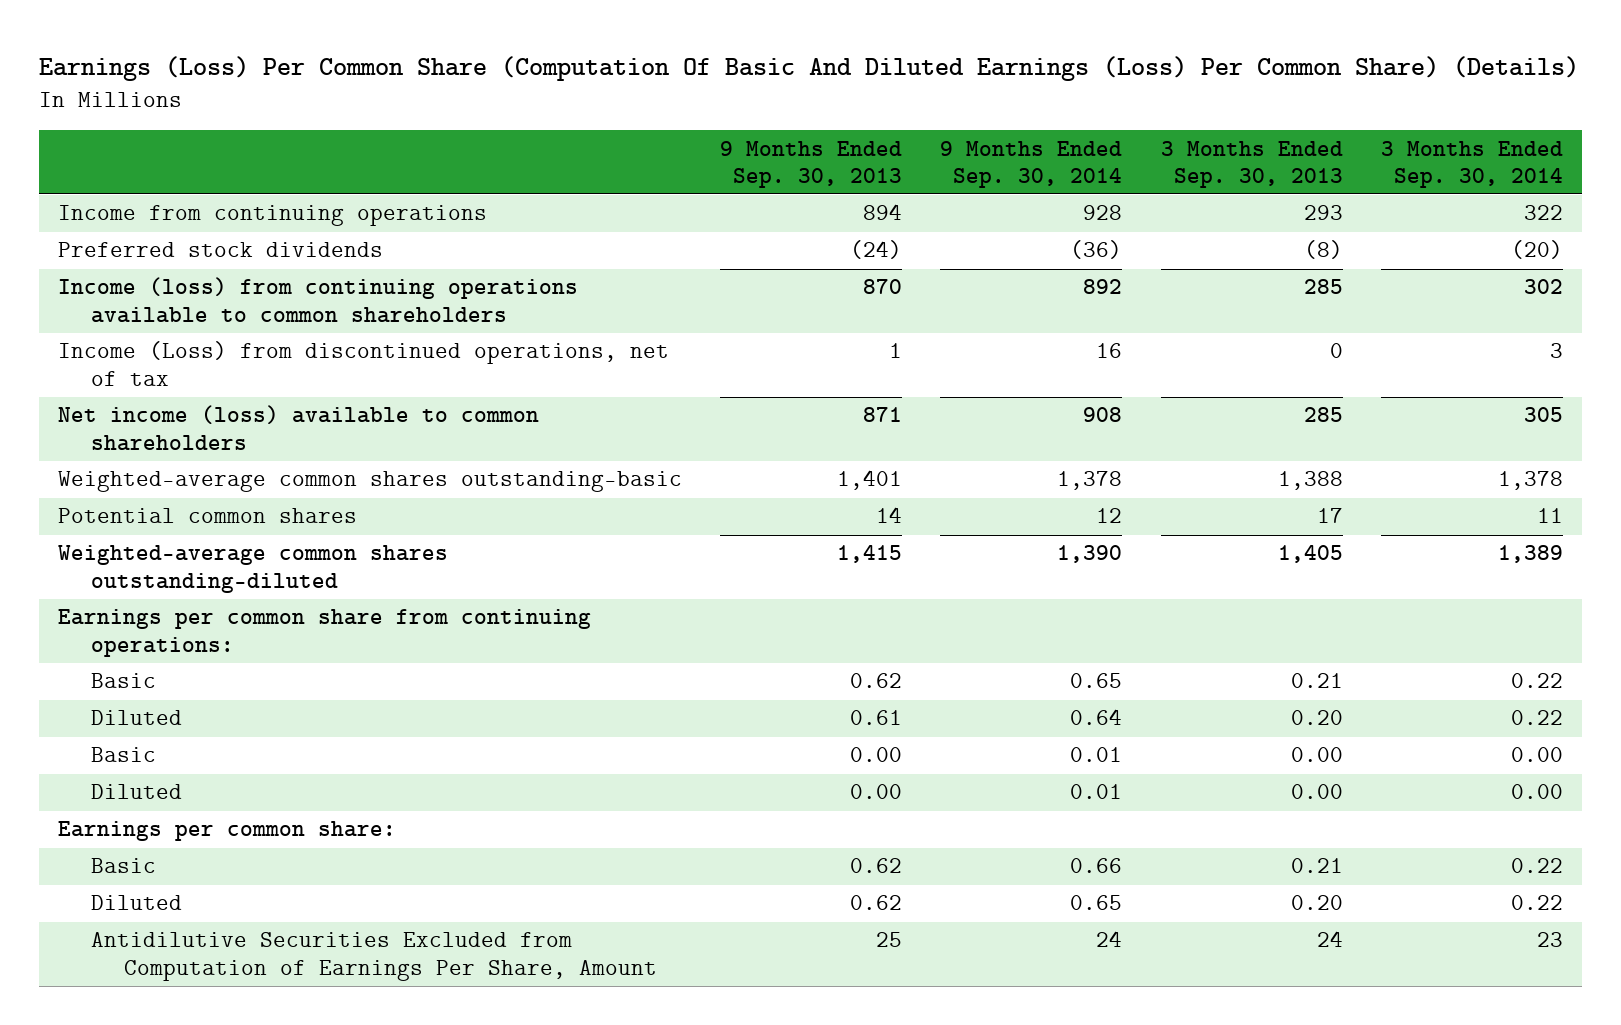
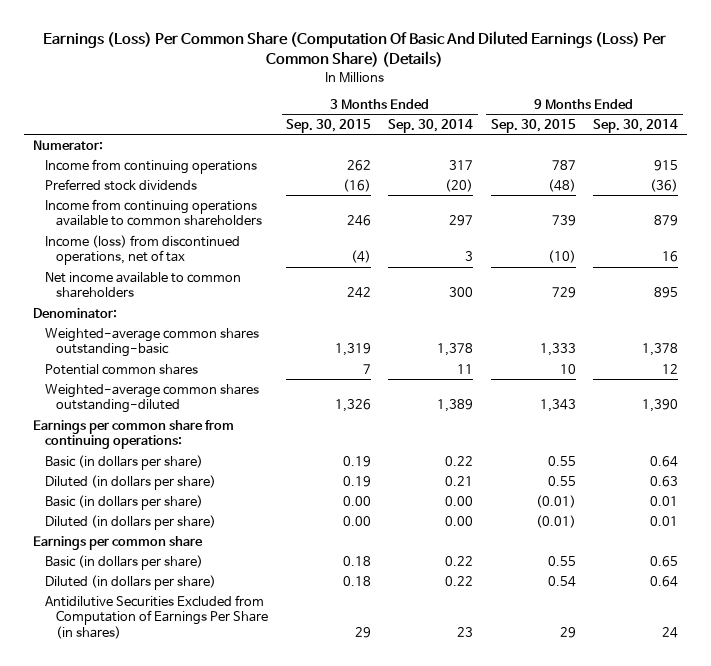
[720,140,903,188] 9 Months Ended Sep. 30, 2013 -> none
[1160,140,1343,188] 3 Months Ended Sep. 30, 2013 -> none
none -> [285,118,371,133] Sep. 30, 2015
none -> [490,118,576,133] Sep. 30, 2015
none -> [32,139,103,150] Numerator:
[1083,205,1123,221] 928 -> [654,159,679,171] 915
[1524,205,1564,221] 322 -> [449,159,474,170] 317
[57,277,578,323] Income (loss) from continuing operations available to common shareholders -> [44,198,263,227] Income from continuing operations available to common shareholders
[1083,279,1123,295] 892 -> [654,215,679,227] 879
[1524,279,1564,295] 302 -> [449,215,474,227] 297
[57,341,669,386] Income (Loss) from discontinued operations, net of tax -> [44,234,240,266] Income (loss) from discontinued operations, net of tax
[57,405,539,451] Net income (loss) available to common shareholders -> [44,271,241,299] Net income available to common shareholders
[1083,407,1123,423] 908 -> [654,287,679,299] 895
[1524,407,1564,423] 305 -> [449,287,474,298] 300
none -> [32,307,117,318] Denominator:
[91,673,157,689] Basic -> [44,454,203,470] Basic (in dollars per share)
[1070,673,1123,689] 0.65 -> [650,455,679,467] 0.64
[91,710,183,726] Diluted -> [44,474,216,490] Diluted (in dollars per share)
[1070,709,1123,726] 0.64 -> [650,475,679,487] 0.63
[1511,710,1564,726] 0.22 -> [445,475,474,486] 0.21
[91,747,157,763] Basic -> [44,494,203,510] Basic (in dollars per share)
[91,784,183,800] Diluted -> [44,514,216,530] Diluted (in dollars per share)
[57,821,396,842] Earnings per common share: -> [32,535,203,550] Earnings per common share
[91,858,157,874] Basic -> [44,554,203,570] Basic (in dollars per share)
[1070,858,1123,874] 0.66 -> [650,555,679,567] 0.65
[91,895,183,911] Diluted -> [44,574,216,590] Diluted (in dollars per share)
[1070,895,1123,911] 0.65 -> [650,575,679,587] 0.64
[91,932,658,981] Antidilutive Securities Excluded from Computation of Earnings Per Share, Amount -> [44,594,269,640] Antidilutive Securities Excluded from Computation of Earnings Per Share (in shares)

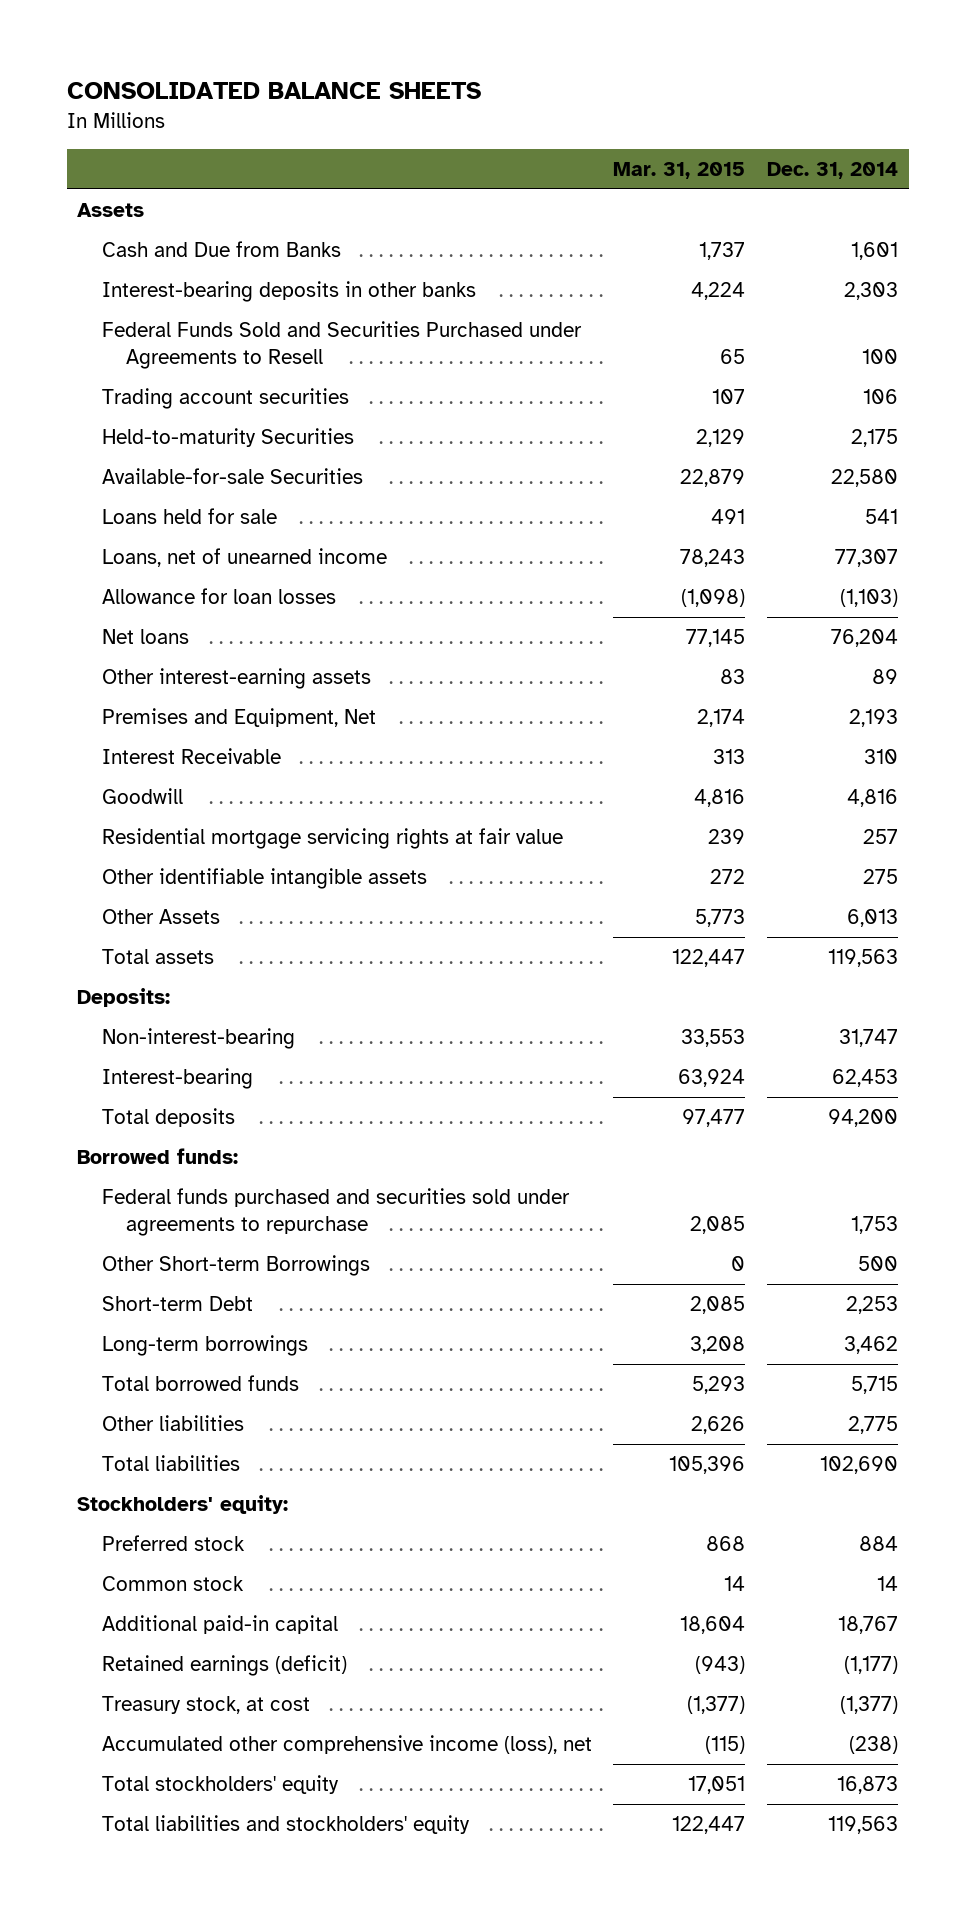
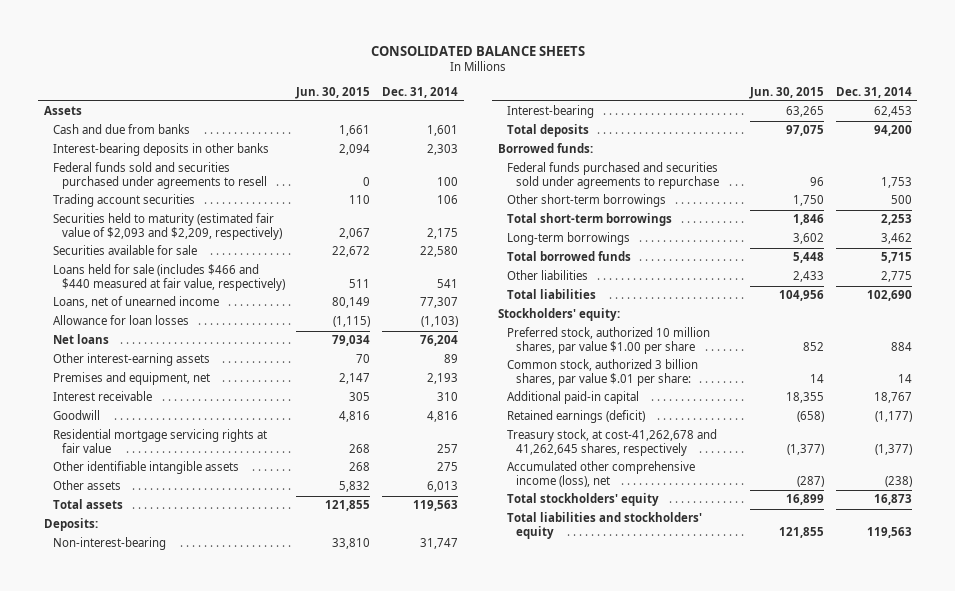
[613,162,746,180] Mar. 31, 2015 -> none
none -> [295,86,371,99] Jun. 30, 2015
[101,241,341,258] Cash and Due from Banks -> [52,124,190,135] Cash and due from banks
[101,321,582,370] Federal Funds Sold and Securities Purchased under Agreements to Resell -> [52,162,267,190] Federal funds sold and securities purchased under agreements to resell
[101,428,354,448] Held-to-maturity Securities -> [52,213,282,241] Securities held to maturity (estimated fair value of $2,093 and $2,209, respectively)
[101,468,363,485] Available-for-sale Securities -> [52,245,197,256] Securities available for sale
[101,508,277,525] Loans held for sale -> [52,264,285,292] Loans held for sale (includes $466 and $440 measured at fair value, respectively)
[101,708,376,728] Premises and Equipment, Net -> [52,372,210,386] Premises and equipment, net
[101,748,281,765] Interest Receivable -> [52,391,152,402] Interest receivable
[101,909,220,925] Other Assets -> [52,480,121,491] Other assets
[101,1255,370,1277] Other Short-term Borrowings -> [506,194,666,208] Other short-term borrowings
[101,1296,253,1312] Short-term Debt -> [506,213,672,227] Total short-term borrowings
[101,1535,245,1552] Preferred stock -> [506,327,710,355] Preferred stock, authorized 10 million shares, par value $1.00 per share
[101,1576,244,1592] Common stock -> [506,359,698,387] Common stock, authorized 3 billion shares, par value $.01 per share:
[101,1696,310,1715] Treasury stock, at cost -> [506,429,717,457] Treasury stock, at cost-41,262,678 and 41,262,645 shares, respectively

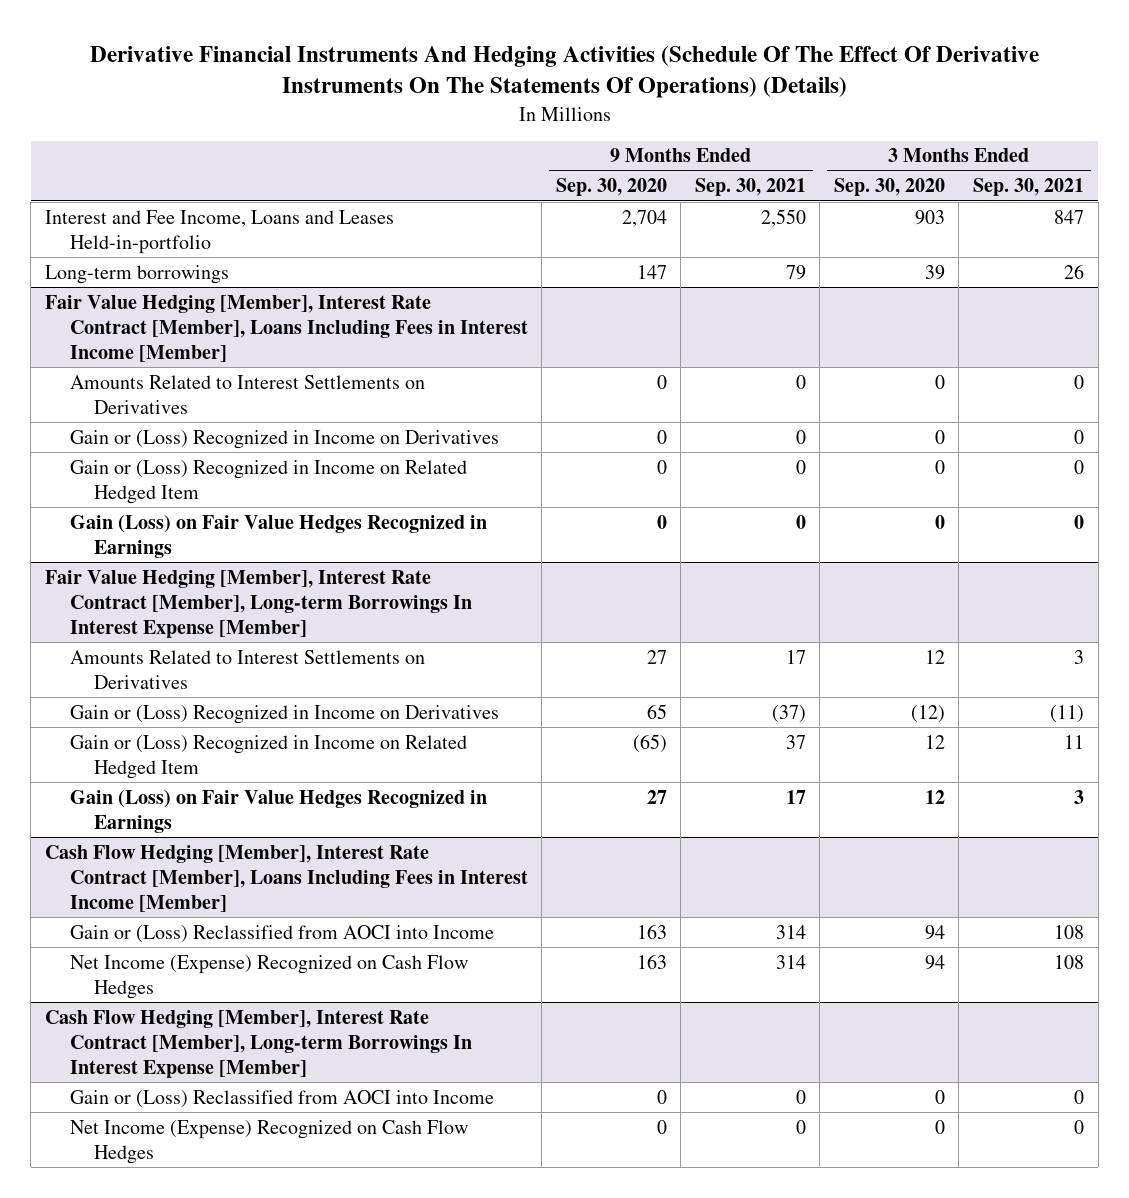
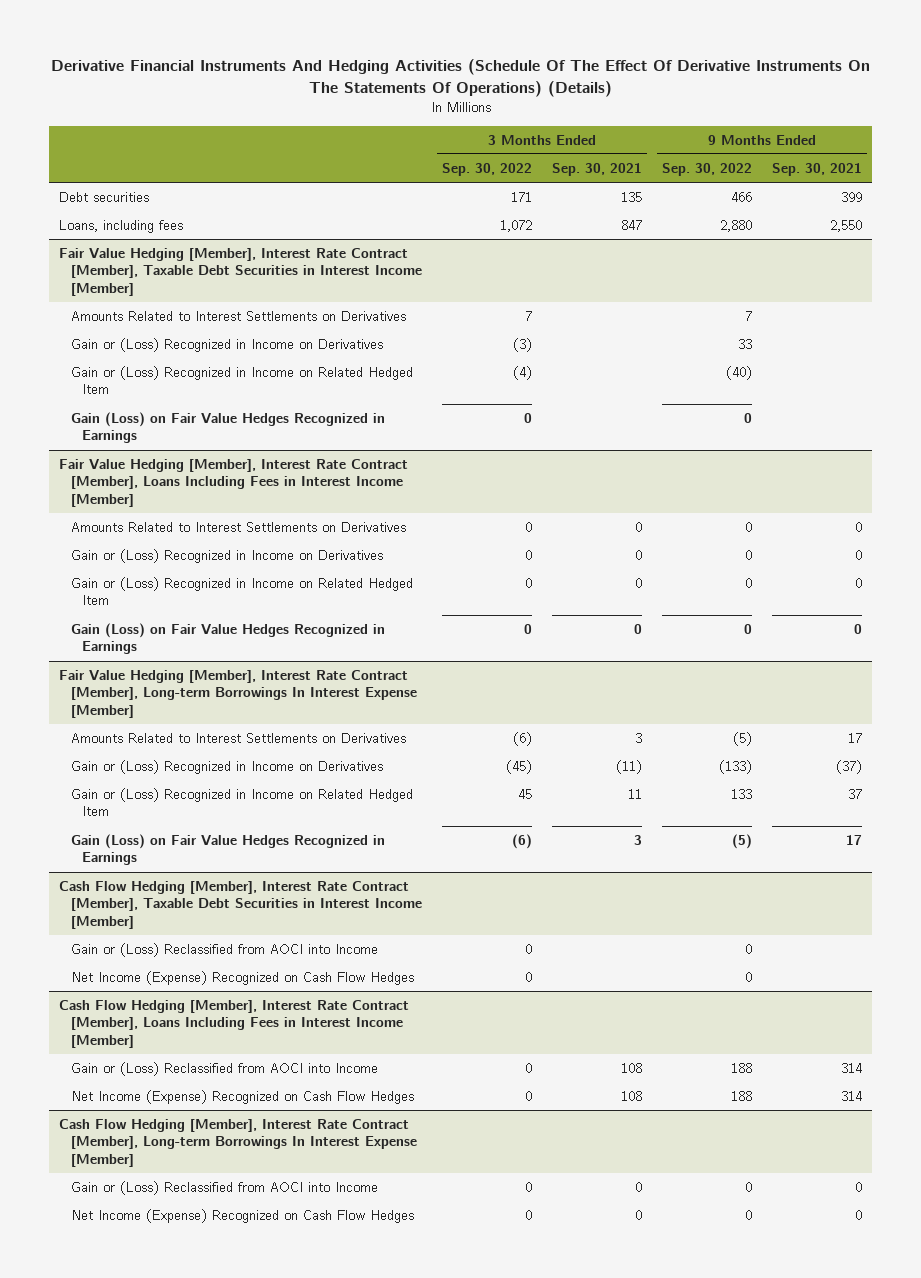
[555,178,667,197] Sep. 30, 2020 -> none
[833,178,945,197] Sep. 30, 2020 -> none
none -> [441,162,532,176] Sep. 30, 2022
none -> [661,162,752,176] Sep. 30, 2022
[45,264,230,284] Long-term borrowings -> none
none -> [59,192,150,203] Debt securities
[45,209,395,254] Interest and Fee Income, Loans and Leases Held-in-portfolio -> [59,220,184,234] Loans, including fees
none -> [59,248,422,296] Fair Value Hedging [Member], Interest Rate Contract [Member], Taxable Debt Securities in Interest Income [Member]
none -> [70,311,406,322] Amounts Related to Interest Settlements on Derivatives
none -> [70,338,383,353] Gain or (Loss) Recognized in Income on Derivatives
none -> [70,366,413,395] Gain or (Loss) Recognized in Income on Related Hedged Item
none -> [70,412,385,444] Gain (Loss) on Fair Value Hedges Recognized in Earnings
none -> [59,881,422,929] Cash Flow Hedging [Member], Interest Rate Contract [Member], Taxable Debt Securities in Interest Income [Member]
none -> [70,943,378,958] Gain or (Loss) Reclassified from AOCI into Income
none -> [70,971,414,986] Net Income (Expense) Recognized on Cash Flow Hedges

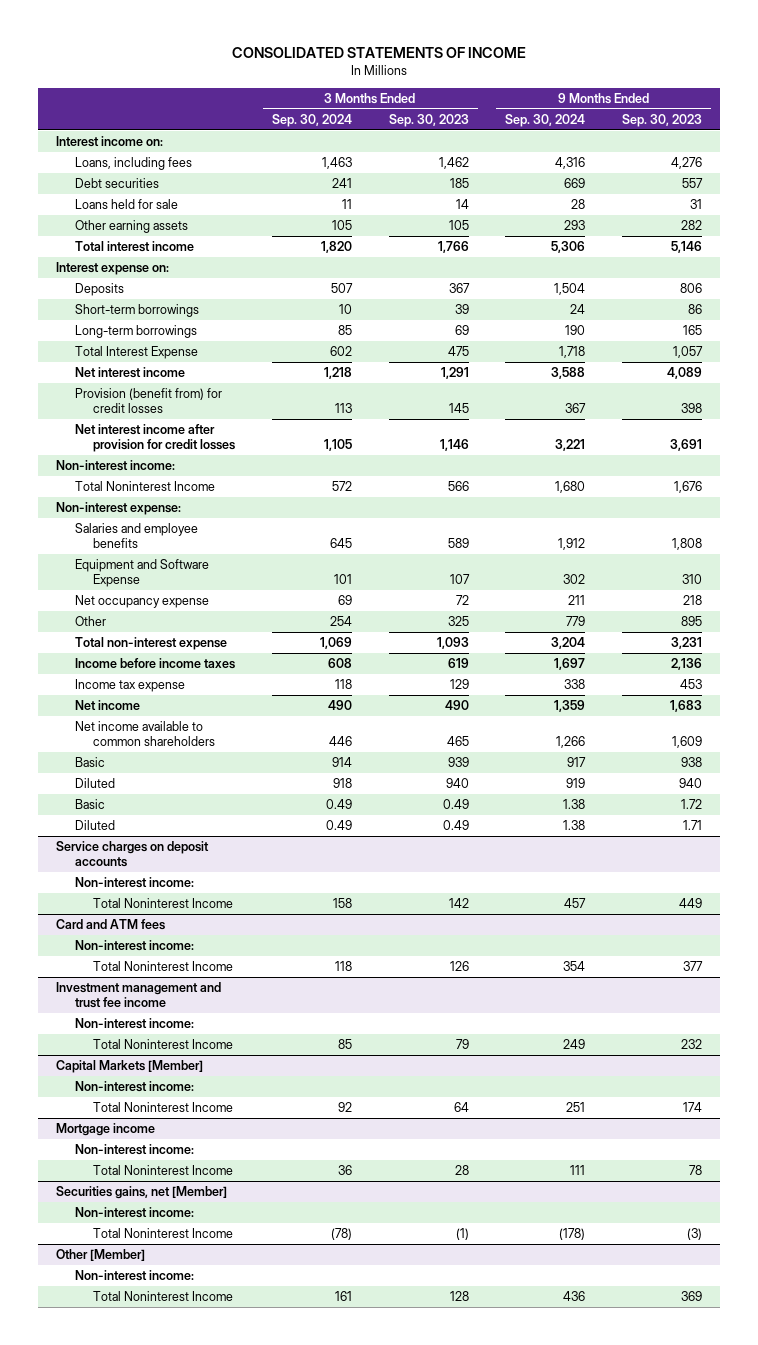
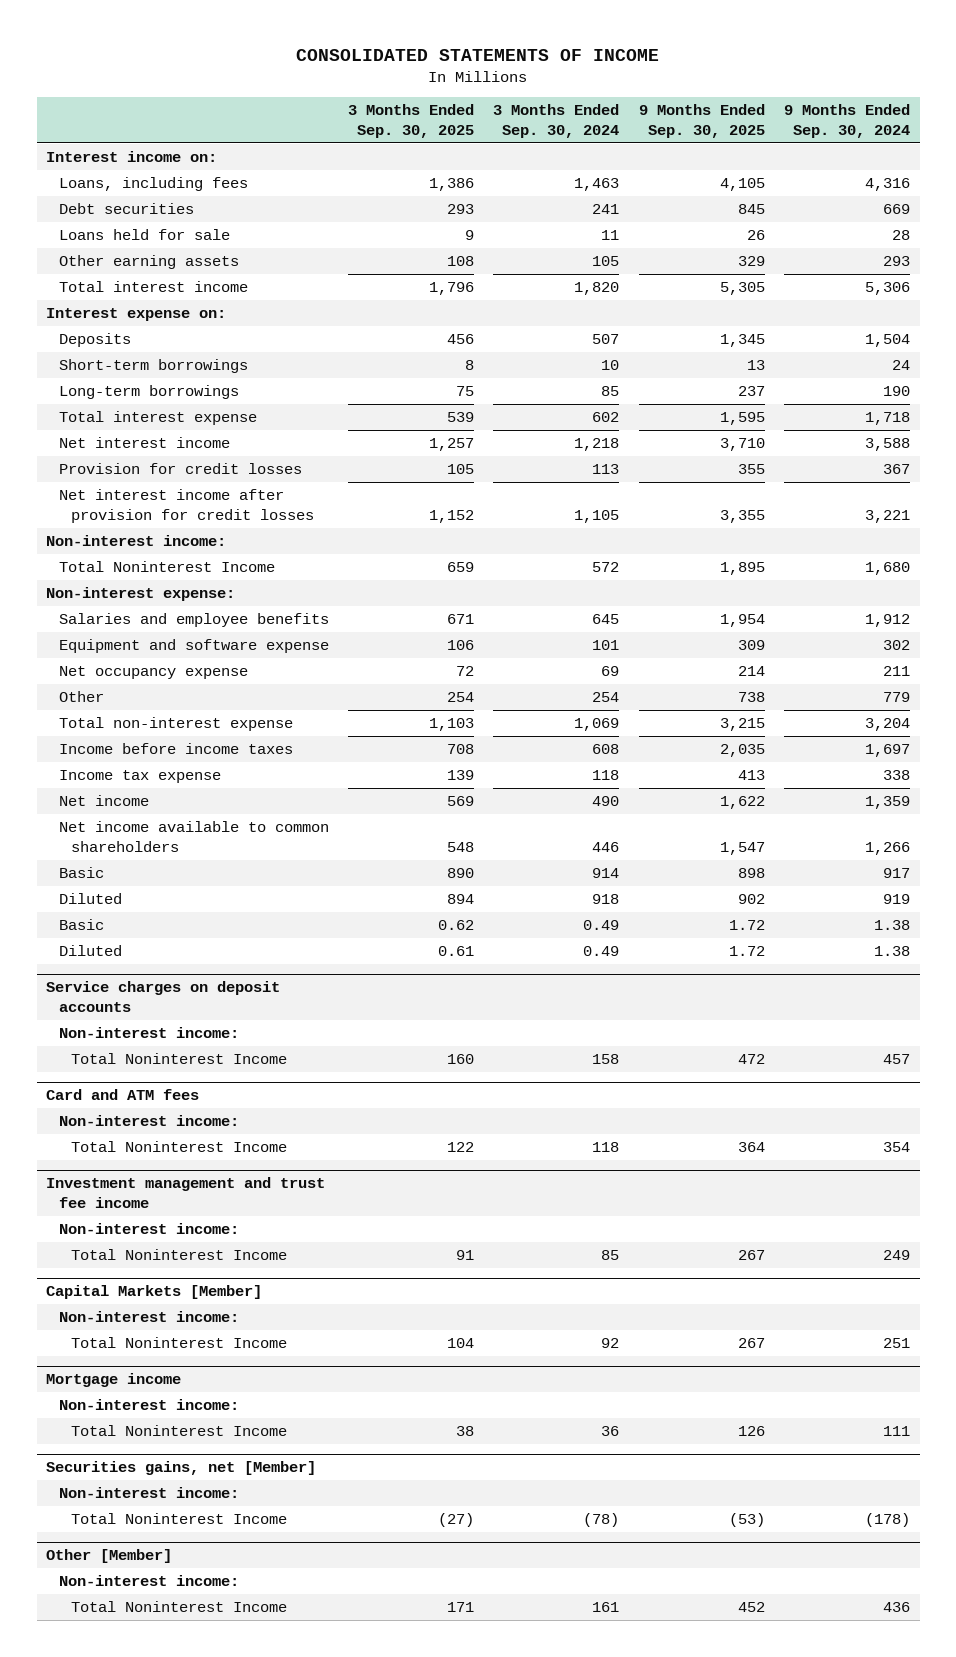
[388,113,469,127] Sep. 30, 2023 -> none
[621,113,702,127] Sep. 30, 2023 -> none
none -> [348,104,475,139] 3 Months Ended Sep. 30, 2025
none -> [638,104,765,139] 9 Months Ended Sep. 30, 2025
[74,346,198,360] Total Interest Expense -> [58,411,257,426] Total interest expense
[74,388,222,414] Provision (benefit from) for credit losses -> [58,463,302,475] Provision for credit losses
[74,559,209,588] Equipment and Software Expense -> [58,639,329,654] Equipment and software expense

